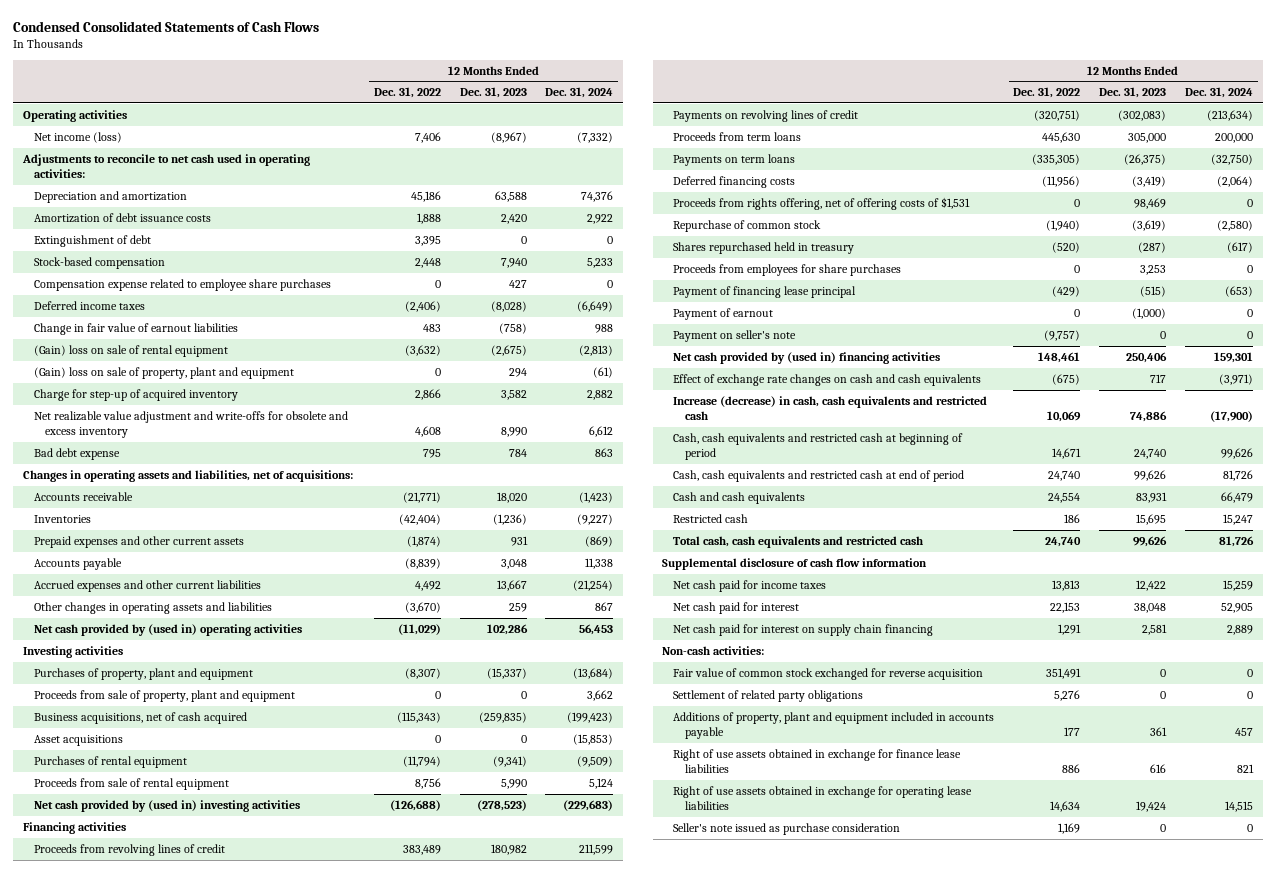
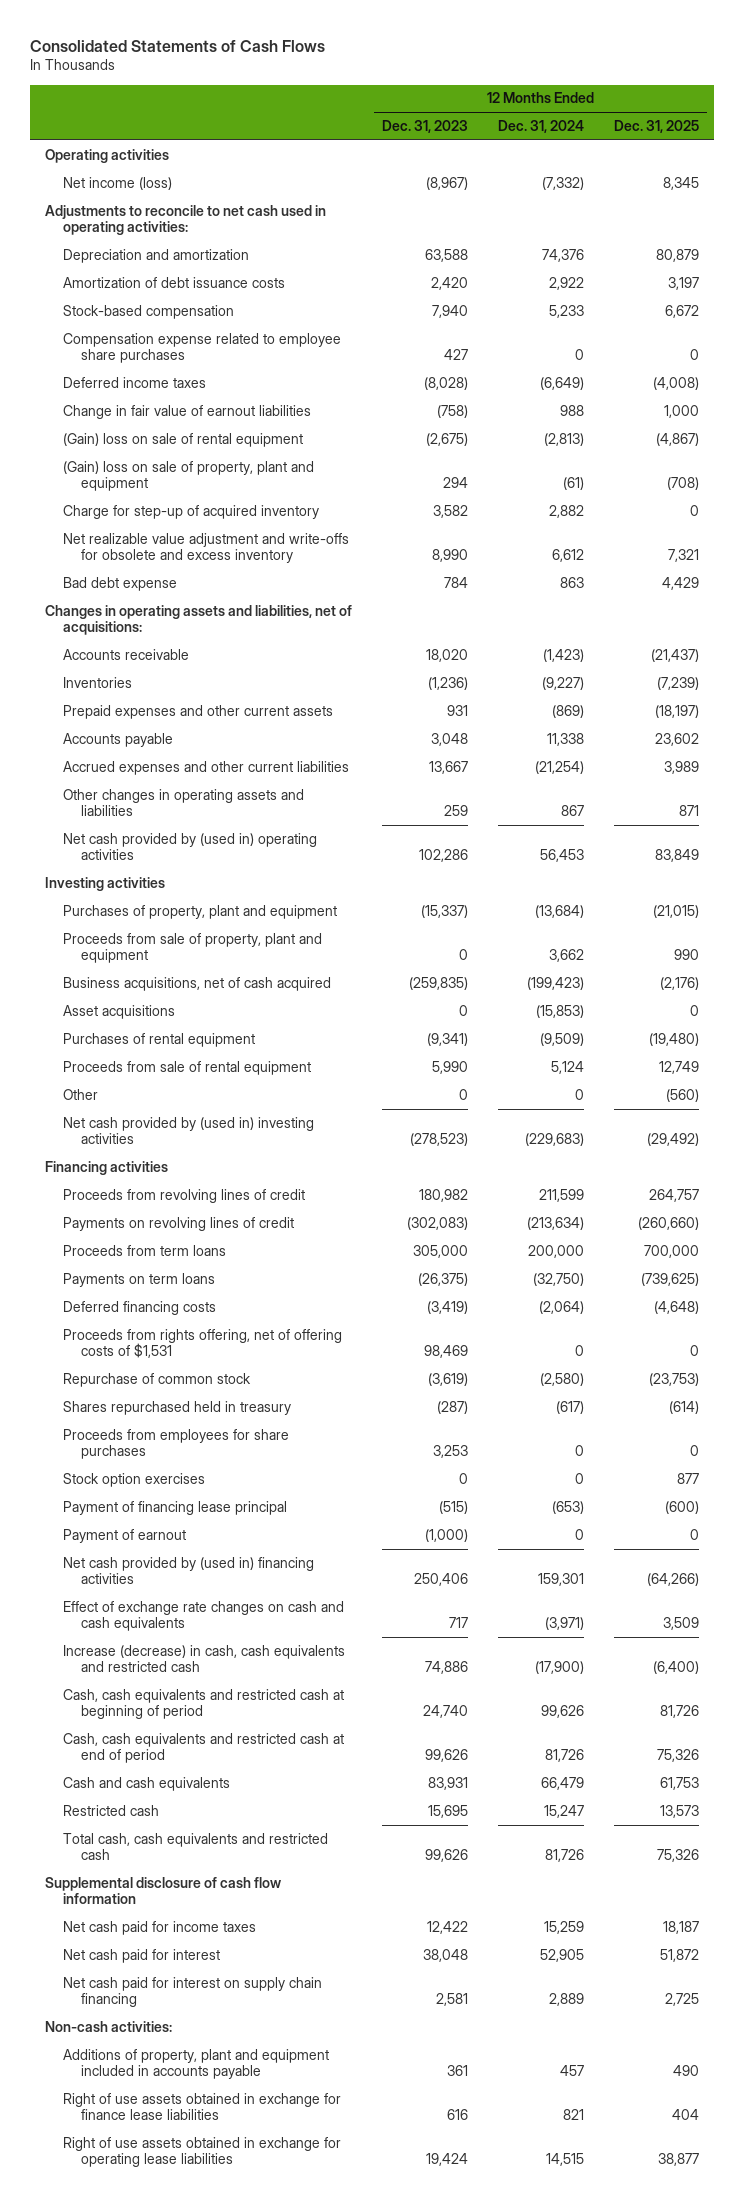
[13,20,320,32] Condensed Consolidated Statements of Cash Flows -> [29,39,325,52] Consolidated Statements of Cash Flows
[373,87,441,99] Dec. 31, 2022 -> none
none -> [614,120,700,134] Dec. 31, 2025
[33,234,151,247] Extinguishment of debt -> none
none -> [63,1088,99,1100] Other
none -> [63,1472,206,1487] Stock option exercises
[673,329,797,342] Payment on seller's note -> none
[673,667,984,680] Fair value of common stock exchanged for reverse acquisition -> none
[673,689,864,702] Settlement of related party obligations -> none
[673,822,901,835] Seller's note issued as purchase consideration -> none

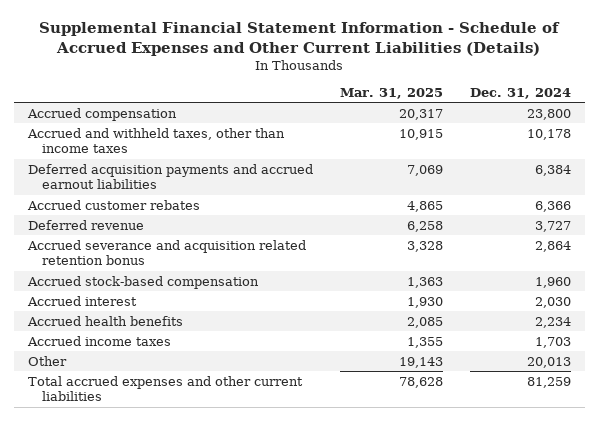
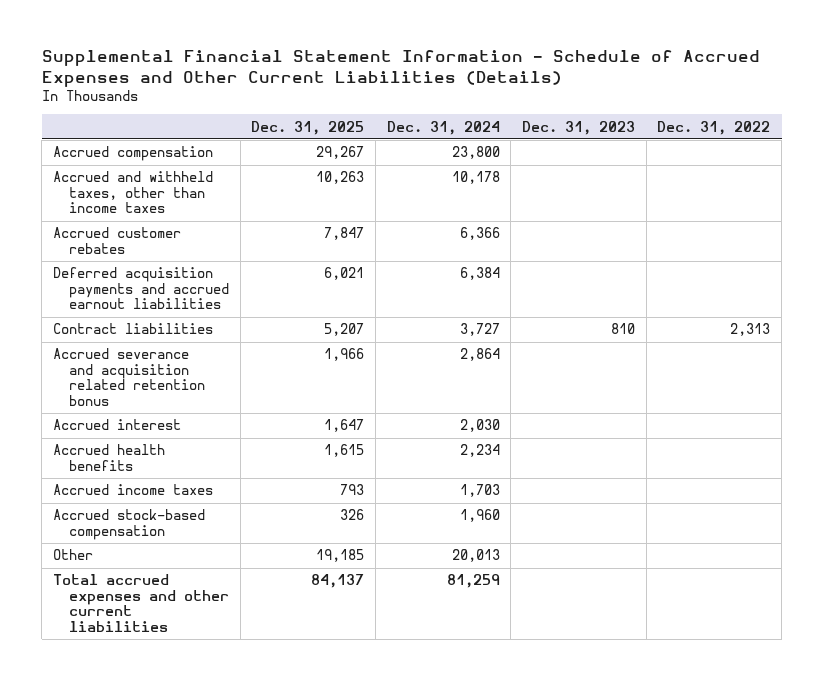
[339,87,443,99] Mar. 31, 2025 -> none
none -> [251,120,365,135] Dec. 31, 2025
none -> [522,120,636,135] Dec. 31, 2023
none -> [657,120,771,135] Dec. 31, 2022
[27,163,313,190] Deferred acquisition payments and accrued earnout liabilities -> [52,267,229,310] Deferred acquisition payments and accrued earnout liabilities
[27,219,144,230] Deferred revenue -> [52,323,213,335] Contract liabilities
[26,275,259,289] Accrued stock-based compensation -> [52,509,205,540] Accrued stock-based compensation

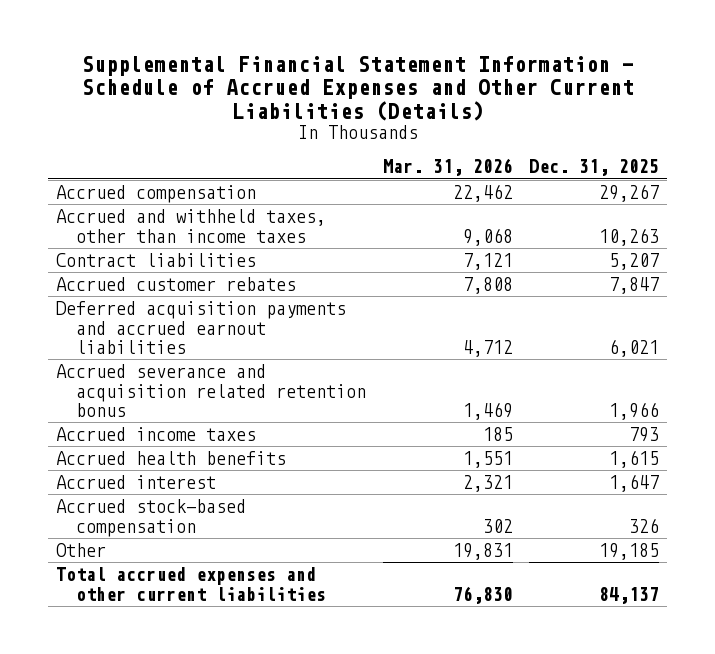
[386,120,500,135] Dec. 31, 2024 -> none
[522,120,636,135] Dec. 31, 2023 -> none
[657,120,771,135] Dec. 31, 2022 -> none
none -> [382,158,513,177] Mar. 31, 2026
[52,323,213,335] Contract liabilities -> [56,253,257,268] Contract liabilities
[52,444,165,471] Accrued health benefits -> [56,451,287,466] Accrued health benefits
[52,419,181,431] Accrued interest -> [56,475,217,490] Accrued interest

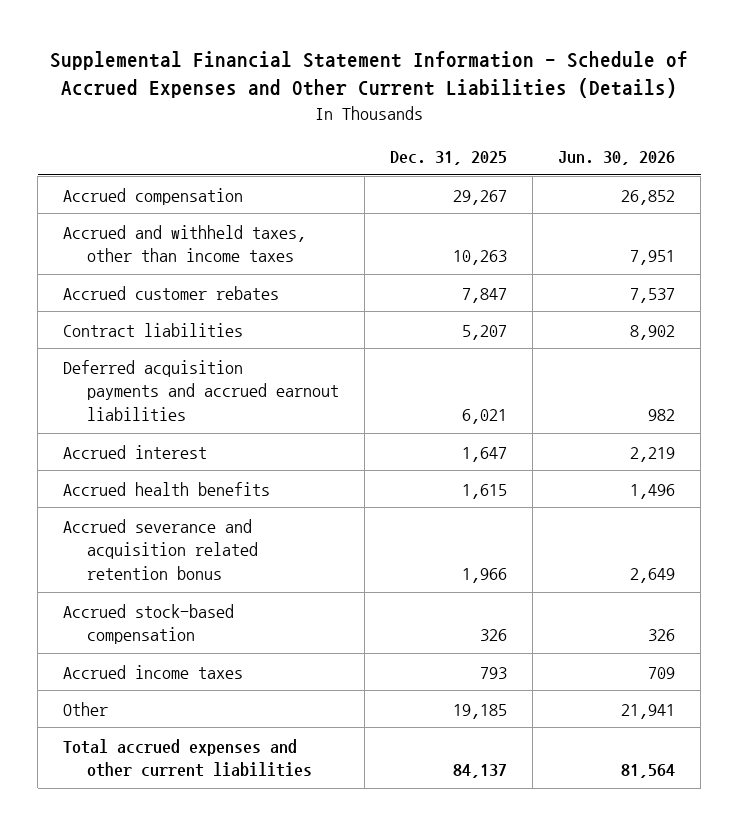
[382,158,513,177] Mar. 31, 2026 -> none
none -> [558,150,676,165] Jun. 30, 2026
[56,253,257,268] Contract liabilities -> [63,322,244,337] Contract liabilities
[56,451,287,466] Accrued health benefits -> [63,481,271,496] Accrued health benefits
[56,364,367,417] Accrued severance and acquisition related retention bonus -> [63,518,259,580] Accrued severance and acquisition related retention bonus
[56,427,257,442] Accrued income taxes -> [63,664,244,679] Accrued income taxes

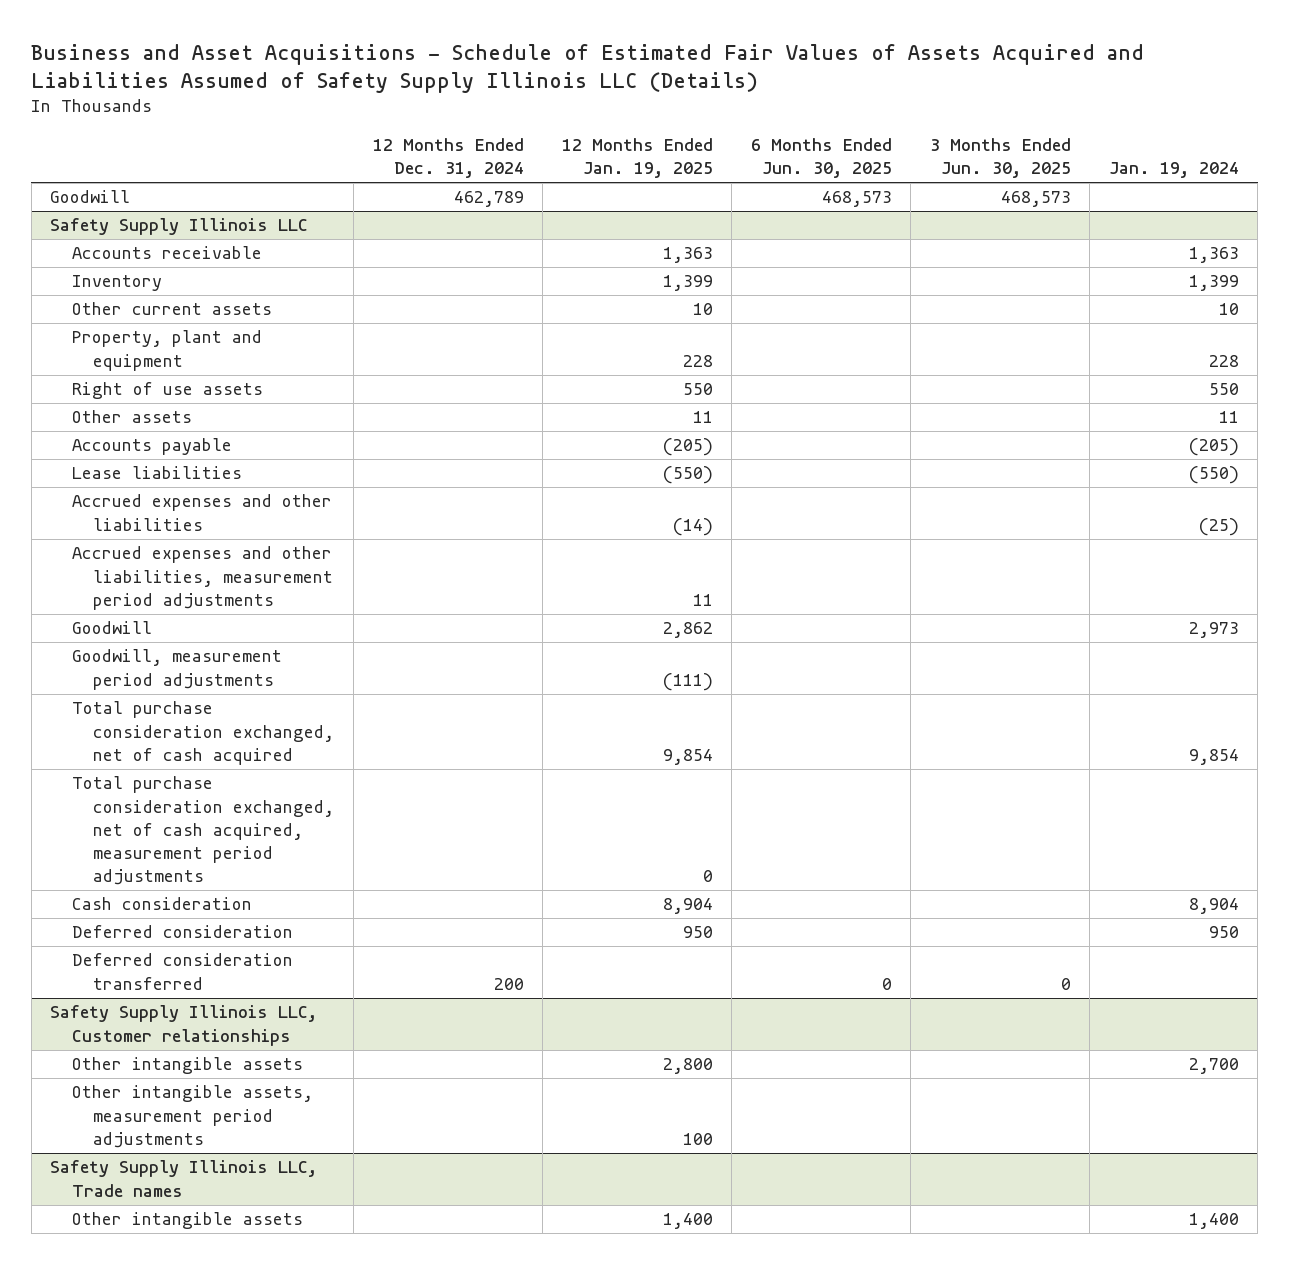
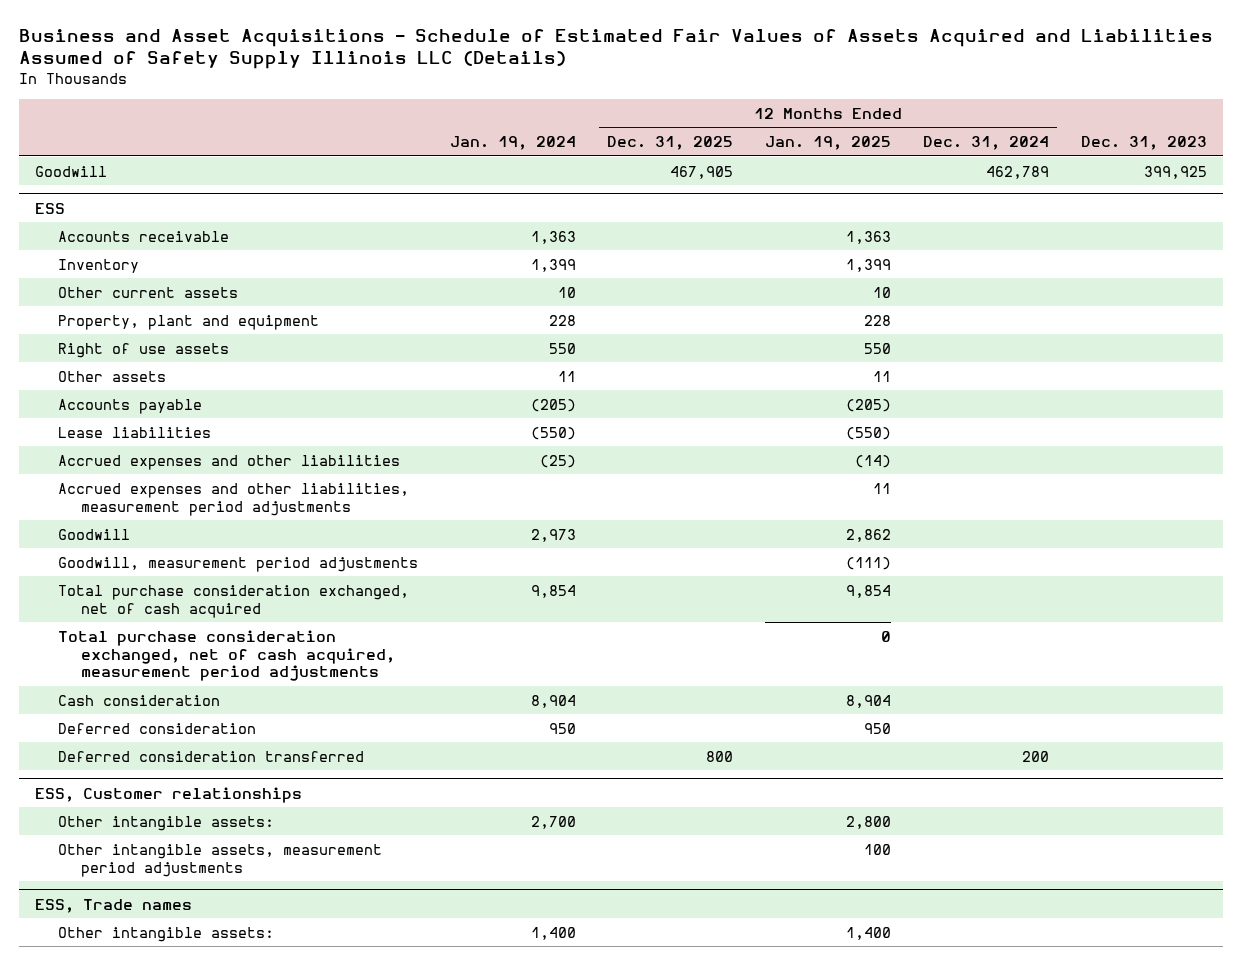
[750,137,892,179] 6 Months Ended Jun. 30, 2025 -> none
[929,137,1071,179] 3 Months Ended Jun. 30, 2025 -> none
none -> [607,136,734,151] Dec. 31, 2025
none -> [1080,136,1207,151] Dec. 31, 2023
[50,218,309,236] Safety Supply Illinois LLC -> [34,202,65,214] ESS
[50,1005,318,1046] Safety Supply Illinois LLC, Customer relationships -> none
none -> [34,786,302,803] ESS, Customer relationships
[71,1057,303,1075] Other intangible assets -> [57,815,274,831] Other intangible assets:
[50,1160,318,1197] Safety Supply Illinois LLC, Trade names -> none
none -> [34,898,192,913] ESS, Trade names
[71,1212,303,1230] Other intangible assets -> [57,926,274,942] Other intangible assets:

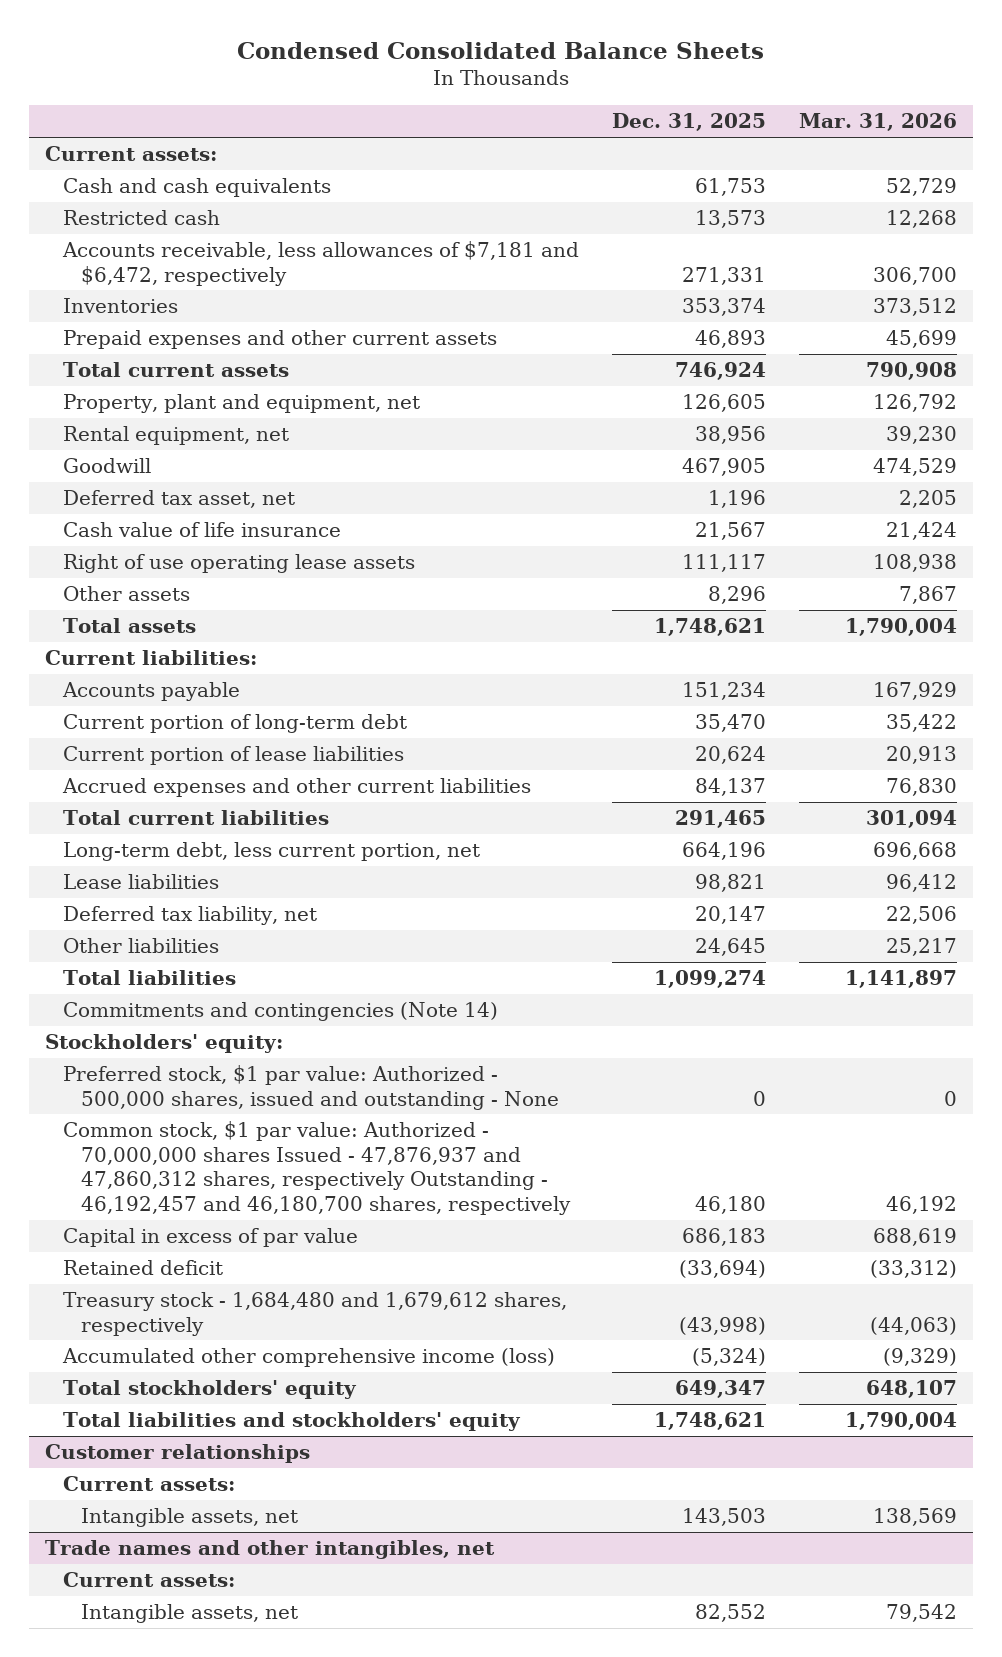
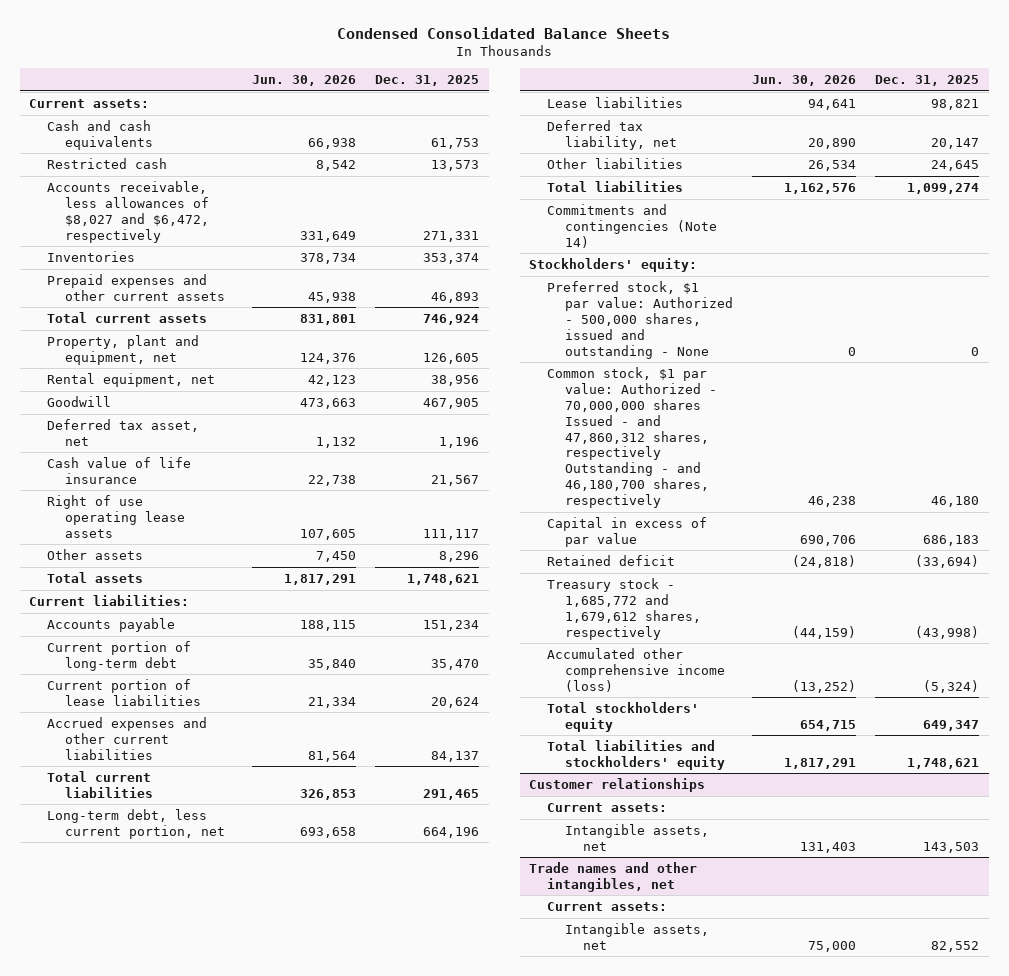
[798,113,957,132] Mar. 31, 2026 -> none
none -> [252,75,357,87] Jun. 30, 2026
[61,241,579,286] Accounts receivable, less allowances of $7,181 and $6,472, respectively -> [47,180,210,243] Accounts receivable, less allowances of $8,027 and $6,472, respectively
[62,1121,571,1215] Common stock, $1 par value: Authorized - 70,000,000 shares Issued - 47,876,937 and 47,860,312 shares, respectively Outstanding - 46,192,457 and 46,180,700 shares, respectively -> [547,366,718,509] Common stock, $1 par value: Authorized - 70,000,000 shares Issued - and 47,860,312 shares, respectively Outstanding - and 46,180,700 shares, respectively
[62,1292,567,1336] Treasury stock - 1,684,480 and 1,679,612 shares, respectively -> [547,577,702,640] Treasury stock - 1,685,772 and 1,679,612 shares, respectively

